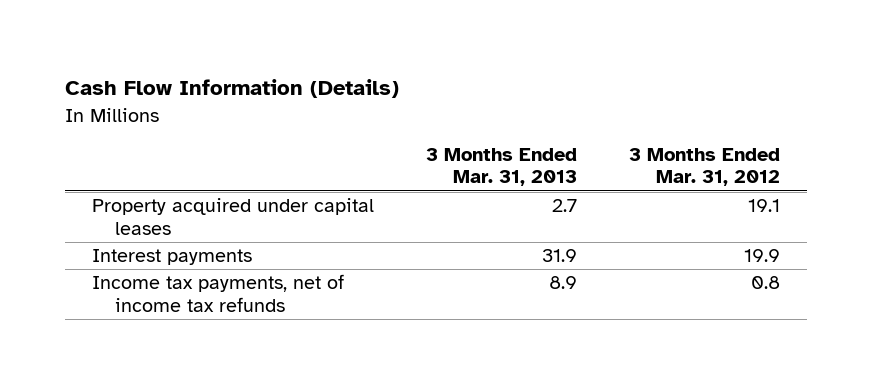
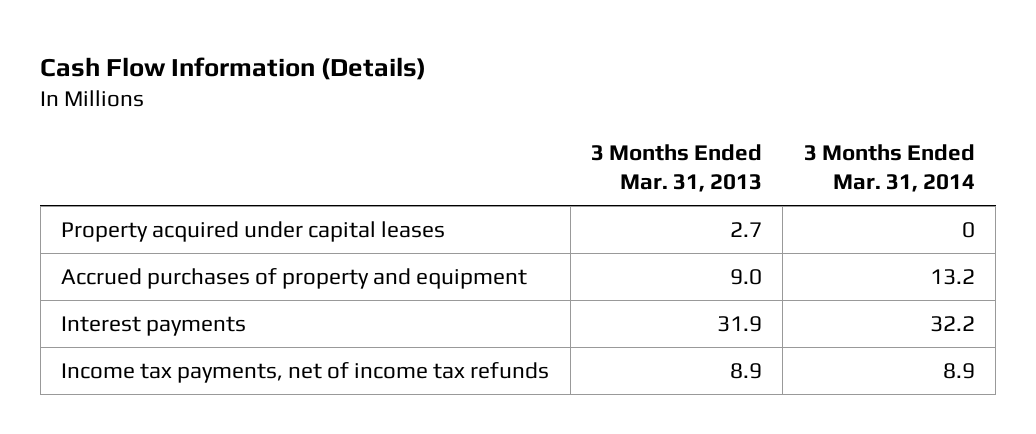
[629,148,781,187] 3 Months Ended Mar. 31, 2012 -> none
none -> [803,143,975,193] 3 Months Ended Mar. 31, 2014
none -> [61,267,528,289] Accrued purchases of property and equipment

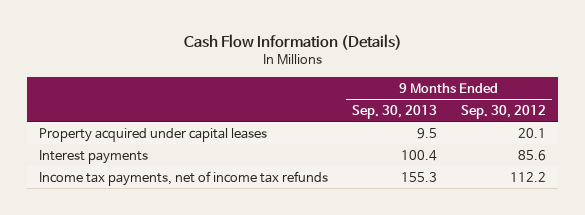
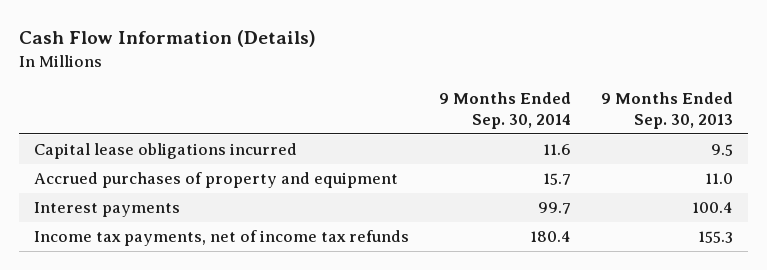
[461,104,547,119] Sep. 30, 2012 -> none
none -> [439,91,572,129] 9 Months Ended Sep. 30, 2014
[39,127,268,142] Property acquired under capital leases -> [33,143,297,160] Capital lease obligations incurred
none -> [33,172,398,189] Accrued purchases of property and equipment

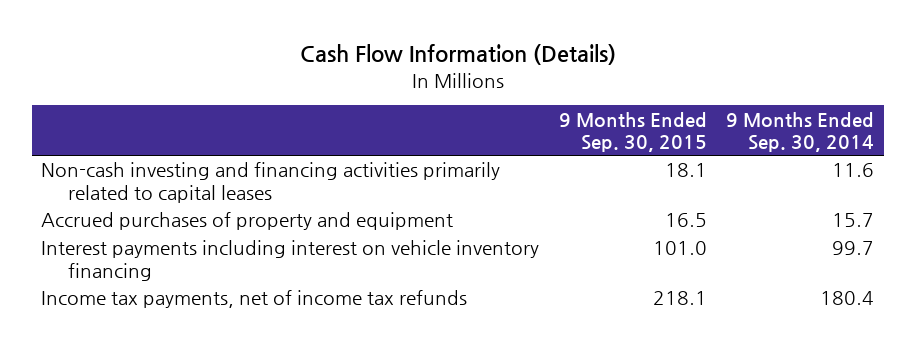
[601,91,734,129] 9 Months Ended Sep. 30, 2013 -> none
none -> [558,111,707,153] 9 Months Ended Sep. 30, 2015
[33,143,297,160] Capital lease obligations incurred -> [41,162,501,203] Non-cash investing and financing activities primarily related to capital leases
[33,202,180,218] Interest payments -> [41,240,540,281] Interest payments including interest on vehicle inventory financing

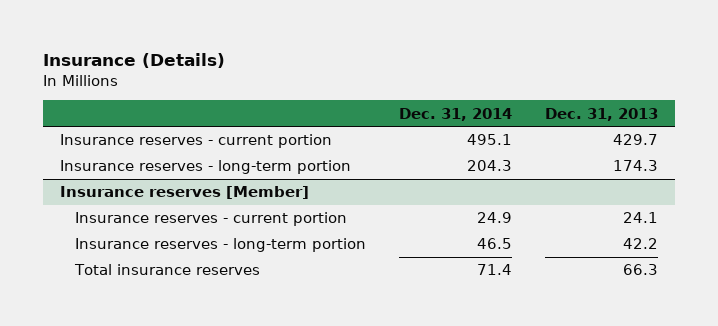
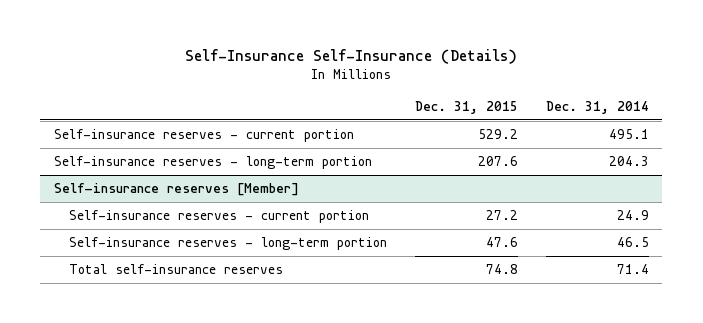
[43,52,226,68] Insurance (Details) -> [185,49,518,65] Self-Insurance Self-Insurance (Details)
[545,107,659,121] Dec. 31, 2013 -> none
none -> [414,100,518,114] Dec. 31, 2015
[59,134,332,149] Insurance reserves - current portion -> [54,129,355,143] Self-insurance reserves - current portion
[59,160,351,175] Insurance reserves - long-term portion -> [54,156,373,170] Self-insurance reserves - long-term portion
[59,186,309,200] Insurance reserves [Member] -> [54,183,300,197] Self-insurance reserves [Member]
[74,212,347,227] Insurance reserves - current portion -> [69,210,370,224] Self-insurance reserves - current portion
[74,238,366,253] Insurance reserves - long-term portion -> [69,237,388,251] Self-insurance reserves - long-term portion
[73,264,260,276] Total insurance reserves -> [69,264,284,275] Total self-insurance reserves

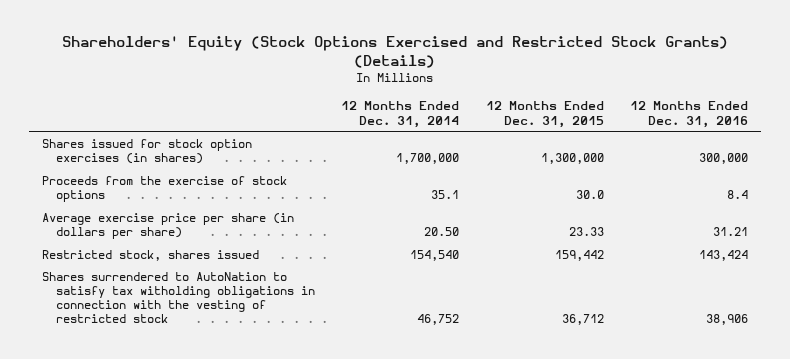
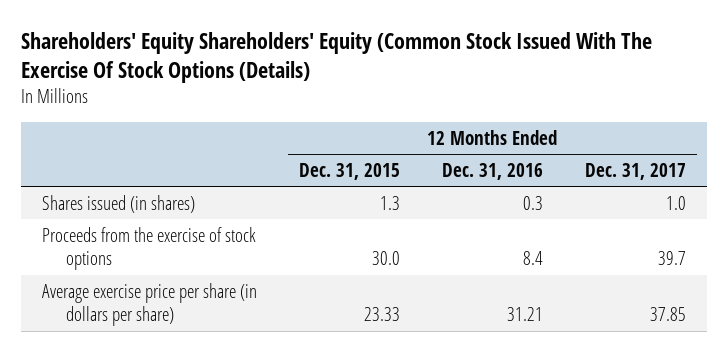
[61,36,728,69] Shareholders' Equity (Stock Options Exercised and Restricted Stock Grants) (Details) -> [20,32,652,84] Shareholders' Equity Shareholders' Equity (Common Stock Issued With The Exercise Of Stock Options (Details)
[341,101,460,128] 12 Months Ended Dec. 31, 2014 -> none
none -> [585,162,687,180] Dec. 31, 2017
[41,138,252,164] Shares issued for stock option exercises (in shares) -> [41,194,195,213] Shares issued (in shares)
[540,152,604,164] 1,300,000 -> [379,195,400,210] 1.3
[699,152,749,164] 300,000 -> [522,195,543,210] 0.3
[41,249,259,261] Restricted stock, shares issued -> none
[41,271,315,324] Shares surrendered to AutoNation to satisfy tax witholding obligations in connection with the vesting of restricted stock -> none

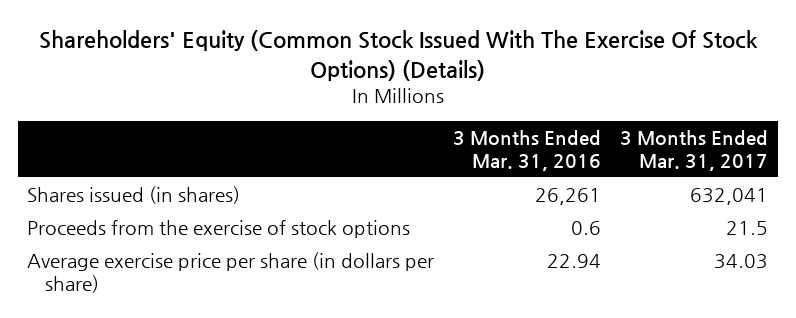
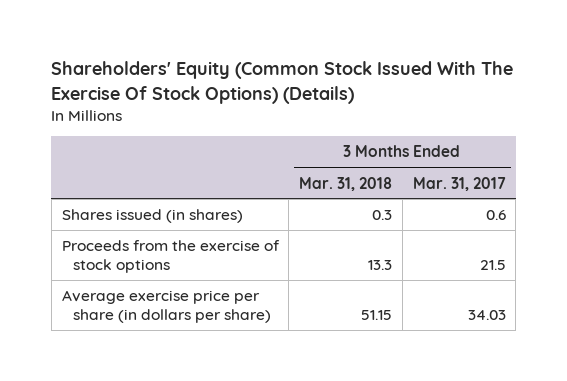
[453,130,602,171] 3 Months Ended Mar. 31, 2016 -> none
none -> [299,176,393,191] Mar. 31, 2018
[690,188,769,206] 632,041 -> [485,210,506,221] 0.6

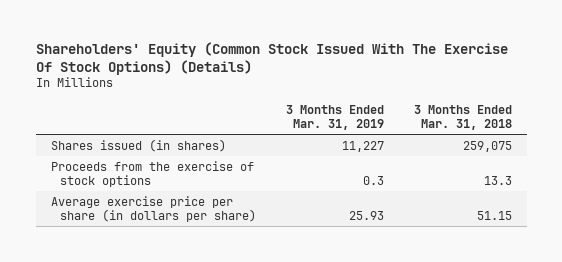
[412,176,506,191] Mar. 31, 2017 -> none
none -> [285,104,384,130] 3 Months Ended Mar. 31, 2019
[372,210,393,221] 0.3 -> [462,140,512,152] 259,075

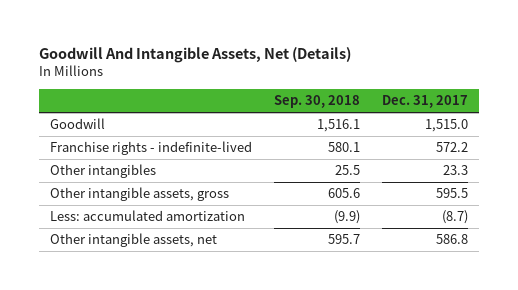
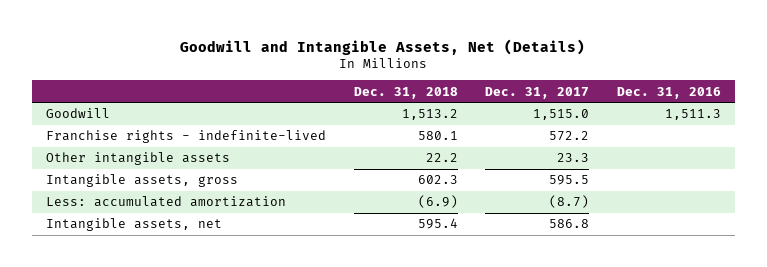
[39,47,352,64] Goodwill And Intangible Assets, Net (Details) -> [180,38,586,55] Goodwill and Intangible Assets, Net (Details)
[274,95,361,109] Sep. 30, 2018 -> none
none -> [353,86,458,99] Dec. 31, 2018
none -> [616,86,721,99] Dec. 31, 2016
[50,164,157,179] Other intangibles -> [46,152,231,166] Other intangible assets
[50,187,230,202] Other intangible assets, gross -> [46,174,239,188] Intangible assets, gross
[50,233,218,248] Other intangible assets, net -> [46,218,223,232] Intangible assets, net

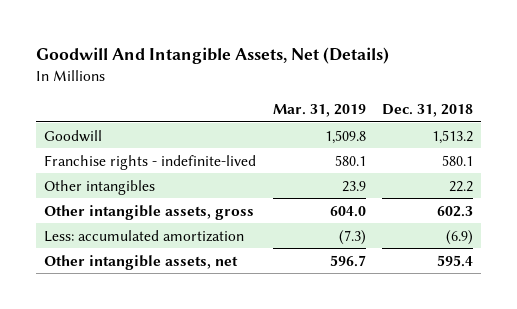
[180,38,586,55] Goodwill and Intangible Assets, Net (Details) -> [36,47,390,65] Goodwill And Intangible Assets, Net (Details)
[485,86,590,99] Dec. 31, 2017 -> none
[616,86,721,99] Dec. 31, 2016 -> none
none -> [272,104,366,118] Mar. 31, 2019
[46,152,231,166] Other intangible assets -> [44,179,156,195] Other intangibles
[46,174,239,188] Intangible assets, gross -> [44,204,255,220] Other intangible assets, gross
[46,218,223,232] Intangible assets, net -> [44,254,239,270] Other intangible assets, net

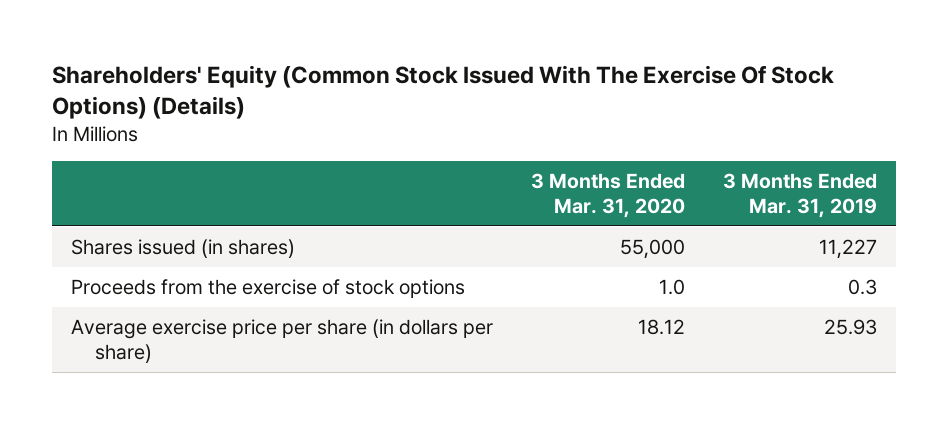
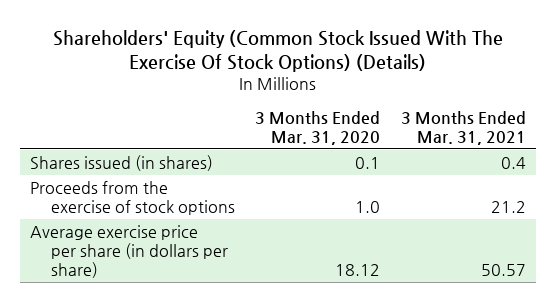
[722,172,877,218] 3 Months Ended Mar. 31, 2019 -> none
none -> [400,110,526,145] 3 Months Ended Mar. 31, 2021
[619,238,685,259] 55,000 -> [355,156,381,169] 0.1

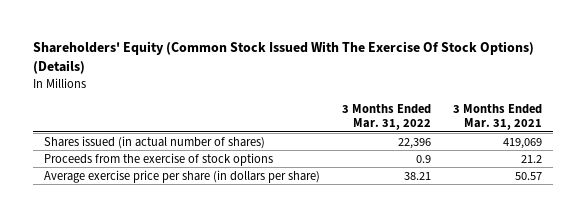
[255,110,381,145] 3 Months Ended Mar. 31, 2020 -> none
none -> [342,103,432,131] 3 Months Ended Mar. 31, 2022
[30,154,214,171] Shares issued (in shares) -> [43,135,265,149] Shares issued (in actual number of shares)
[500,156,526,169] 0.4 -> [503,137,543,149] 419,069

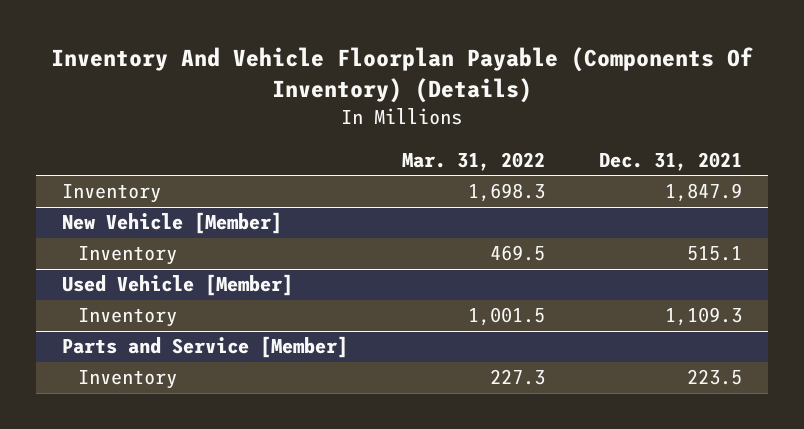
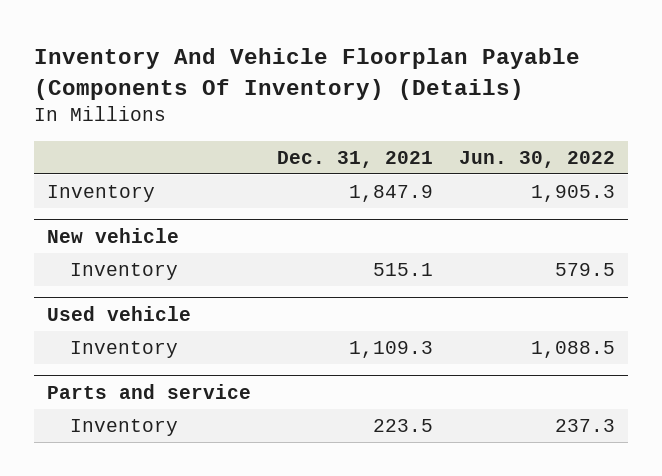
[401,151,545,171] Mar. 31, 2022 -> none
none -> [458,150,615,168] Jun. 30, 2022
[62,212,283,235] New Vehicle [Member] -> [47,227,180,243] New vehicle
[62,274,294,297] Used Vehicle [Member] -> [47,305,192,321] Used vehicle
[62,336,349,359] Parts and Service [Member] -> [47,383,252,399] Parts and service

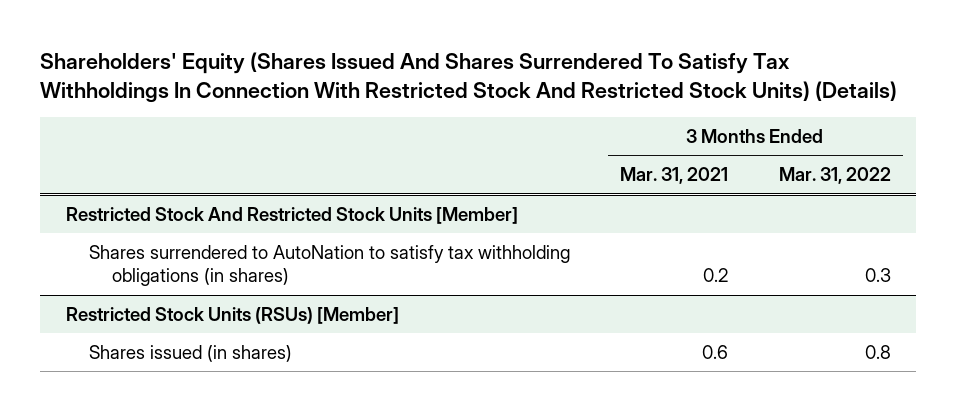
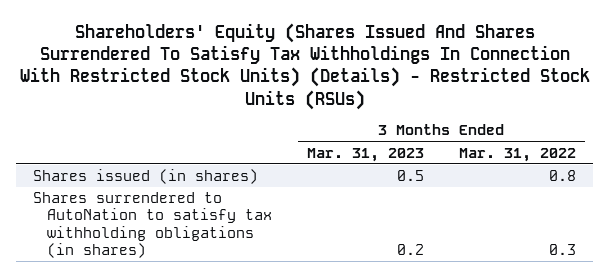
[40,52,898,104] Shareholders' Equity (Shares Issued And Shares Surrendered To Satisfy Tax Withholdings In Connection With Restricted Stock And Restricted Stock Units) (Details) -> [19,22,590,110] Shareholders' Equity (Shares Issued And Shares Surrendered To Satisfy Tax Withholdings In Connection With Restricted Stock Units) (Details) - Restricted Stock Units (RSUs)
[620,167,729,185] Mar. 31, 2021 -> none
none -> [306,147,424,162] Mar. 31, 2023
[65,206,518,224] Restricted Stock And Restricted Stock Units [Member] -> none
[88,244,570,287] Shares surrendered to AutoNation to satisfy tax withholding obligations (in shares) -> none
[65,306,399,324] Restricted Stock Units (RSUs) [Member] -> none
none -> [33,192,272,258] Shares surrendered to AutoNation to satisfy tax withholding obligations (in shares)

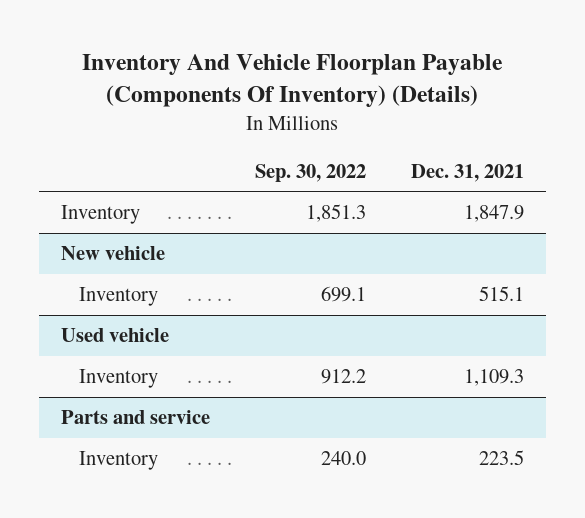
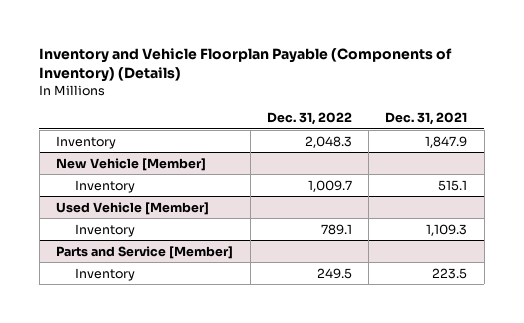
[82,54,504,108] Inventory And Vehicle Floorplan Payable (Components Of Inventory) (Details) -> [39,47,453,82] Inventory and Vehicle Floorplan Payable (Components of Inventory) (Details)
[254,163,366,182] Sep. 30, 2022 -> none
none -> [266,112,352,126] Dec. 31, 2022
[61,246,166,261] New vehicle -> [56,157,207,171] New Vehicle [Member]
[61,328,170,343] Used vehicle -> [56,201,210,215] Used Vehicle [Member]
[61,410,211,425] Parts and service -> [56,245,234,259] Parts and Service [Member]

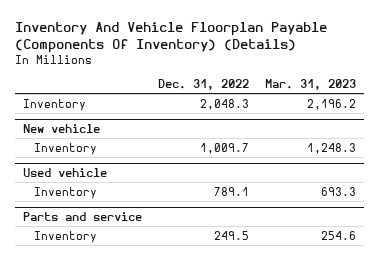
[39,47,453,82] Inventory and Vehicle Floorplan Payable (Components of Inventory) (Details) -> [15,21,328,53] Inventory And Vehicle Floorplan Payable (Components Of Inventory) (Details)
[385,112,468,126] Dec. 31, 2021 -> none
none -> [265,79,357,91] Mar. 31, 2023
[56,157,207,171] New Vehicle [Member] -> [23,123,101,133] New vehicle
[56,201,210,215] Used Vehicle [Member] -> [23,167,108,177] Used vehicle
[56,245,234,259] Parts and Service [Member] -> [23,211,143,221] Parts and service

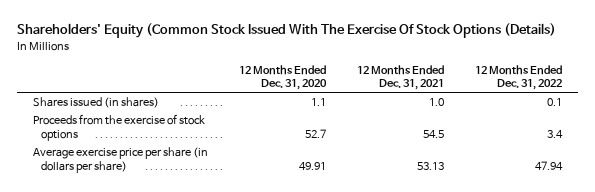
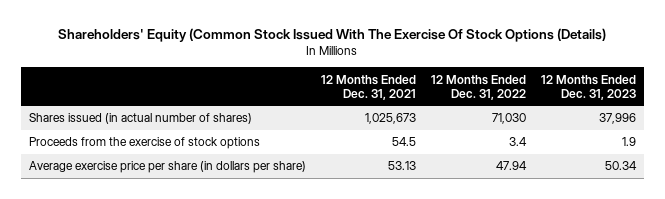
[238,64,327,91] 12 Months Ended Dec. 31, 2020 -> none
none -> [541,74,637,100] 12 Months Ended Dec. 31, 2023
[32,97,159,109] Shares issued (in shares) -> [28,113,252,125] Shares issued (in actual number of shares)
[428,98,444,107] 1.0 -> [364,113,416,125] 1,025,673
[547,98,563,107] 0.1 -> [492,113,527,125] 71,030

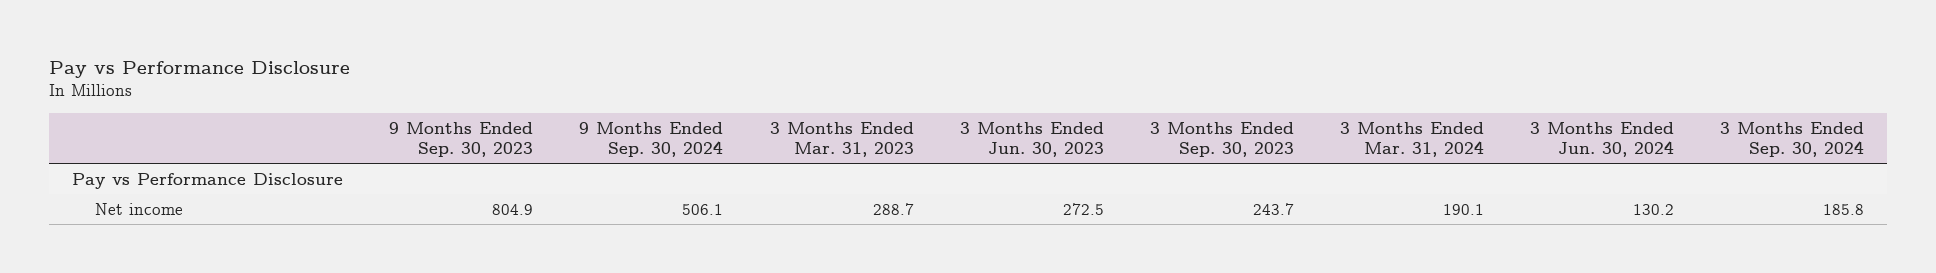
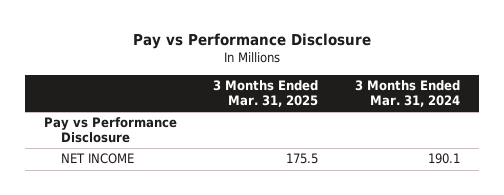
[389,121,534,157] 9 Months Ended Sep. 30, 2023 -> none
[579,121,724,157] 9 Months Ended Sep. 30, 2024 -> none
[769,121,914,157] 3 Months Ended Mar. 31, 2023 -> none
[959,121,1104,157] 3 Months Ended Jun. 30, 2023 -> none
[1149,121,1294,157] 3 Months Ended Sep. 30, 2023 -> none
[1530,121,1675,157] 3 Months Ended Jun. 30, 2024 -> none
[1720,121,1865,157] 3 Months Ended Sep. 30, 2024 -> none
none -> [213,80,319,108] 3 Months Ended Mar. 31, 2025
[95,202,184,215] Net income -> [61,153,135,165] NET INCOME

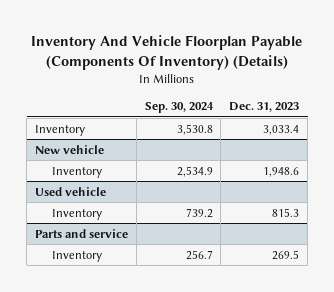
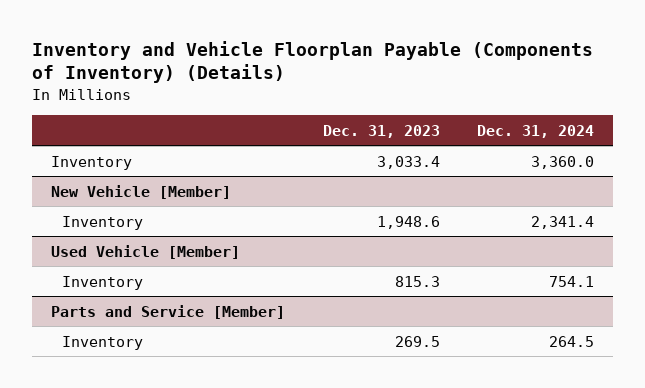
[31,35,303,70] Inventory And Vehicle Floorplan Payable (Components Of Inventory) (Details) -> [32,40,594,84] Inventory and Vehicle Floorplan Payable (Components of Inventory) (Details)
[144,102,214,114] Sep. 30, 2024 -> none
none -> [477,124,595,138] Dec. 31, 2024
[35,144,105,154] New vehicle -> [51,184,232,199] New Vehicle [Member]
[35,186,107,196] Used vehicle -> [51,244,241,259] Used Vehicle [Member]
[35,228,129,238] Parts and service -> [51,304,286,319] Parts and Service [Member]

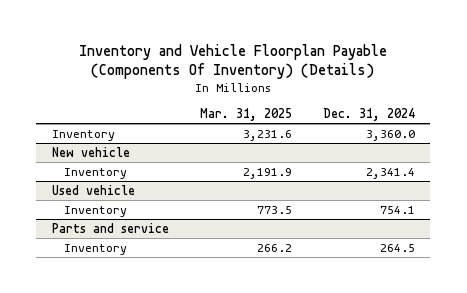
[32,40,594,84] Inventory and Vehicle Floorplan Payable (Components of Inventory) (Details) -> [79,43,388,79] Inventory and Vehicle Floorplan Payable (Components Of Inventory) (Details)
[322,124,440,138] Dec. 31, 2023 -> none
none -> [199,107,292,121] Mar. 31, 2025
[51,184,232,199] New Vehicle [Member] -> [51,146,130,157] New vehicle
[51,244,241,259] Used Vehicle [Member] -> [51,184,135,195] Used vehicle
[51,304,286,319] Parts and Service [Member] -> [51,222,169,233] Parts and service

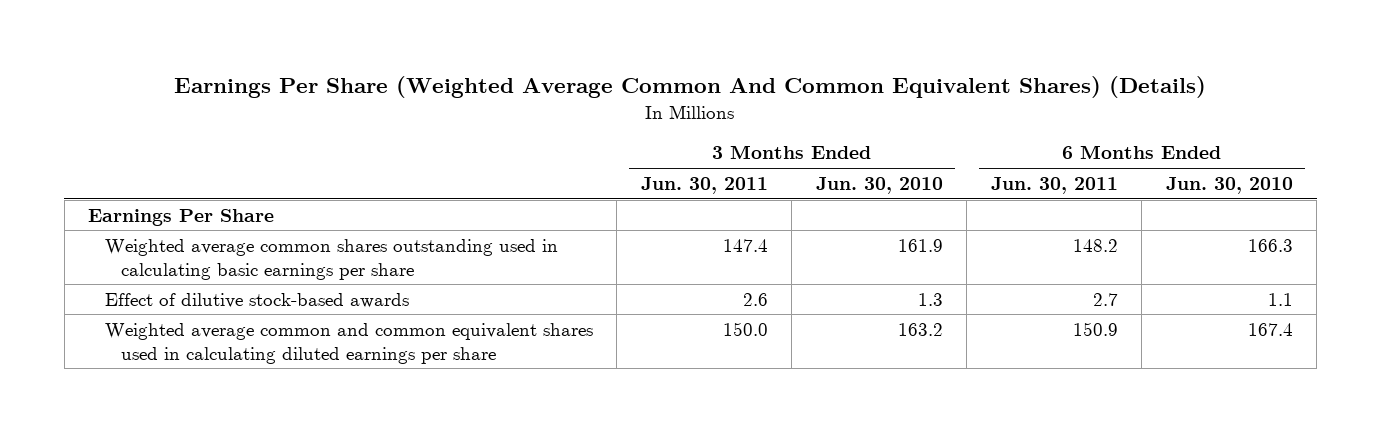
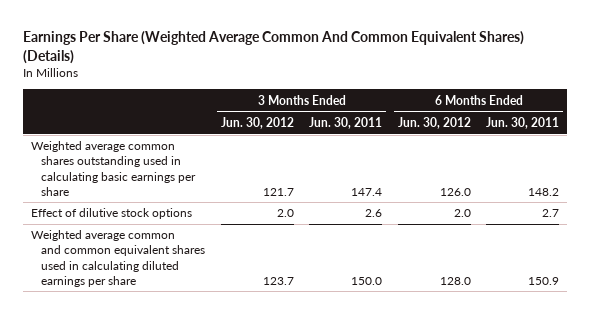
[815,176,943,194] Jun. 30, 2010 -> none
[1165,176,1293,194] Jun. 30, 2010 -> none
none -> [220,116,294,129] Jun. 30, 2012
none -> [397,116,471,129] Jun. 30, 2012
[88,208,275,226] Earnings Per Share -> none
[104,292,409,308] Effect of dilutive stock-based awards -> [31,208,193,220] Effect of dilutive stock options

